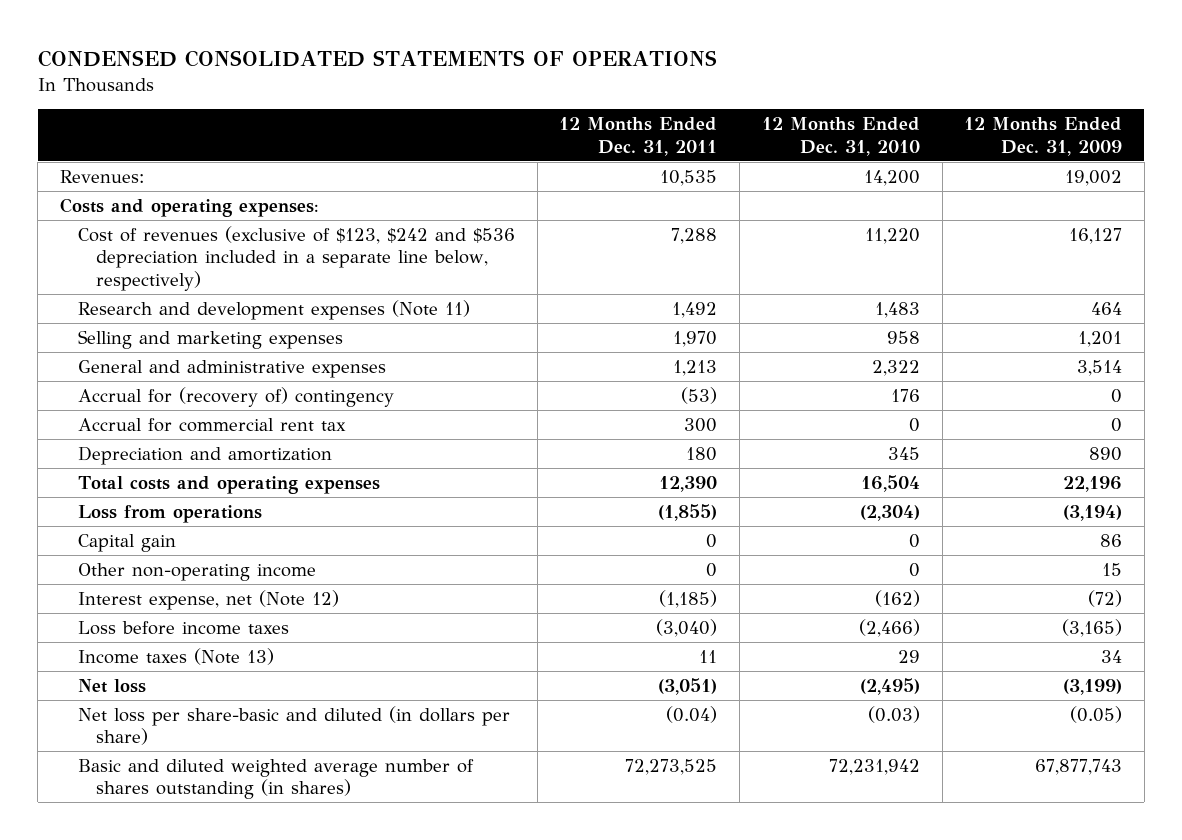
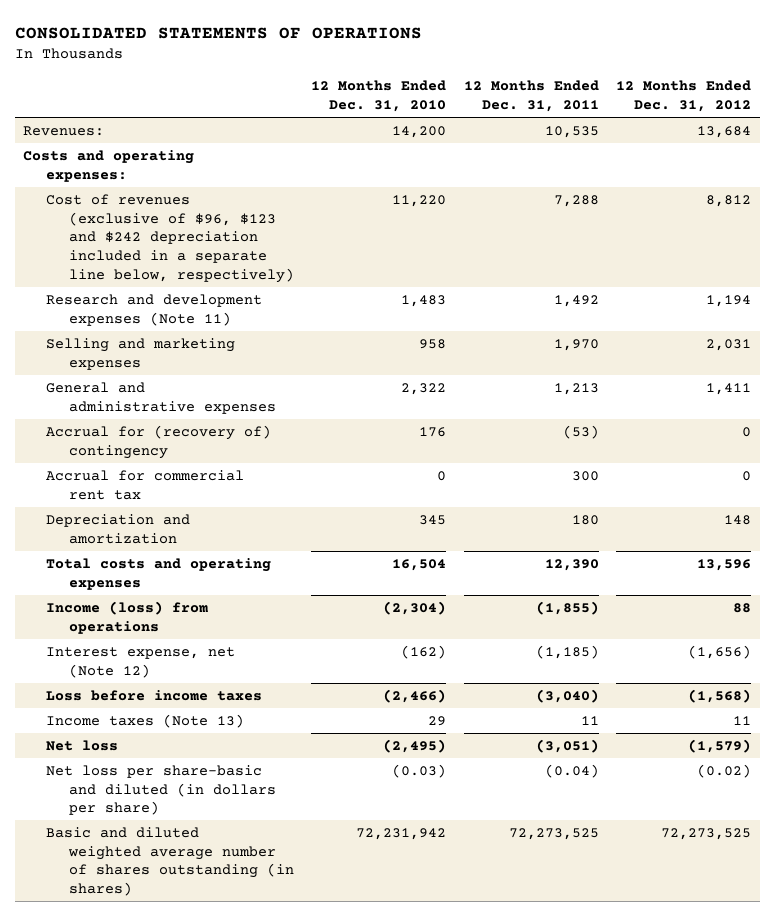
[37,50,717,68] CONDENSED CONSOLIDATED STATEMENTS OF OPERATIONS -> [14,27,422,40] CONSOLIDATED STATEMENTS OF OPERATIONS
[964,116,1123,156] 12 Months Ended Dec. 31, 2009 -> none
none -> [616,80,752,113] 12 Months Ended Dec. 31, 2012
[78,225,516,292] Cost of revenues (exclusive of $123, $242 and $536 depreciation included in a separate line below, respectively) -> [46,193,294,284] Cost of revenues (exclusive of $96, $123 and $242 depreciation included in a separate line below, respectively)
[78,533,177,552] Capital gain -> none
[78,562,317,581] Other non-operating income -> none
[78,504,263,523] Loss from operations -> [46,600,209,634] Income (loss) from operations

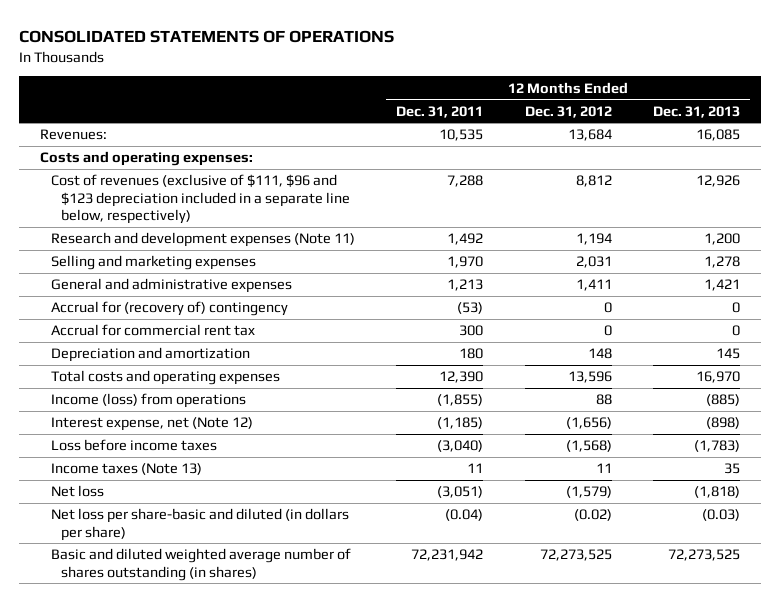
[311,80,447,113] 12 Months Ended Dec. 31, 2010 -> none
none -> [652,105,740,118] Dec. 31, 2013
[46,193,294,284] Cost of revenues (exclusive of $96, $123 and $242 depreciation included in a separate line below, respectively) -> [50,174,351,224] Cost of revenues (exclusive of $111, $96 and $123 depreciation included in a separate line below, respectively)
[508,827,599,840] 72,273,525 -> [411,549,484,562] 72,231,942

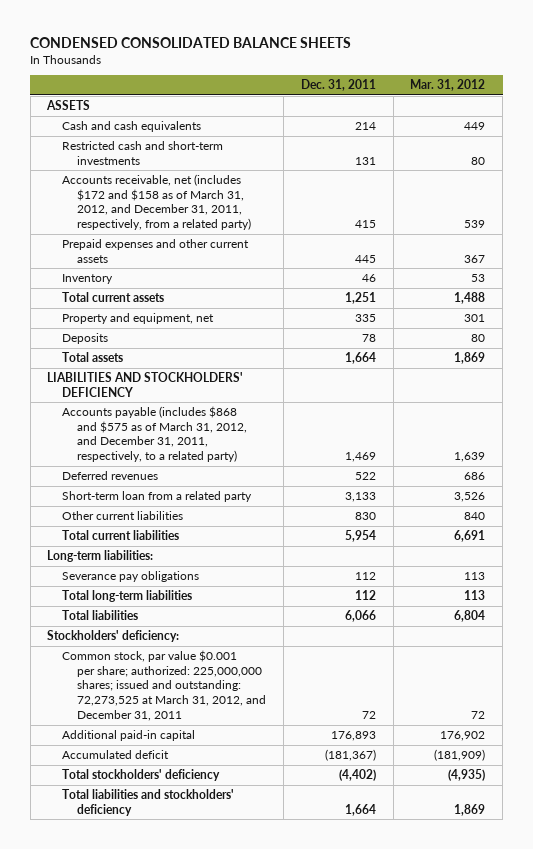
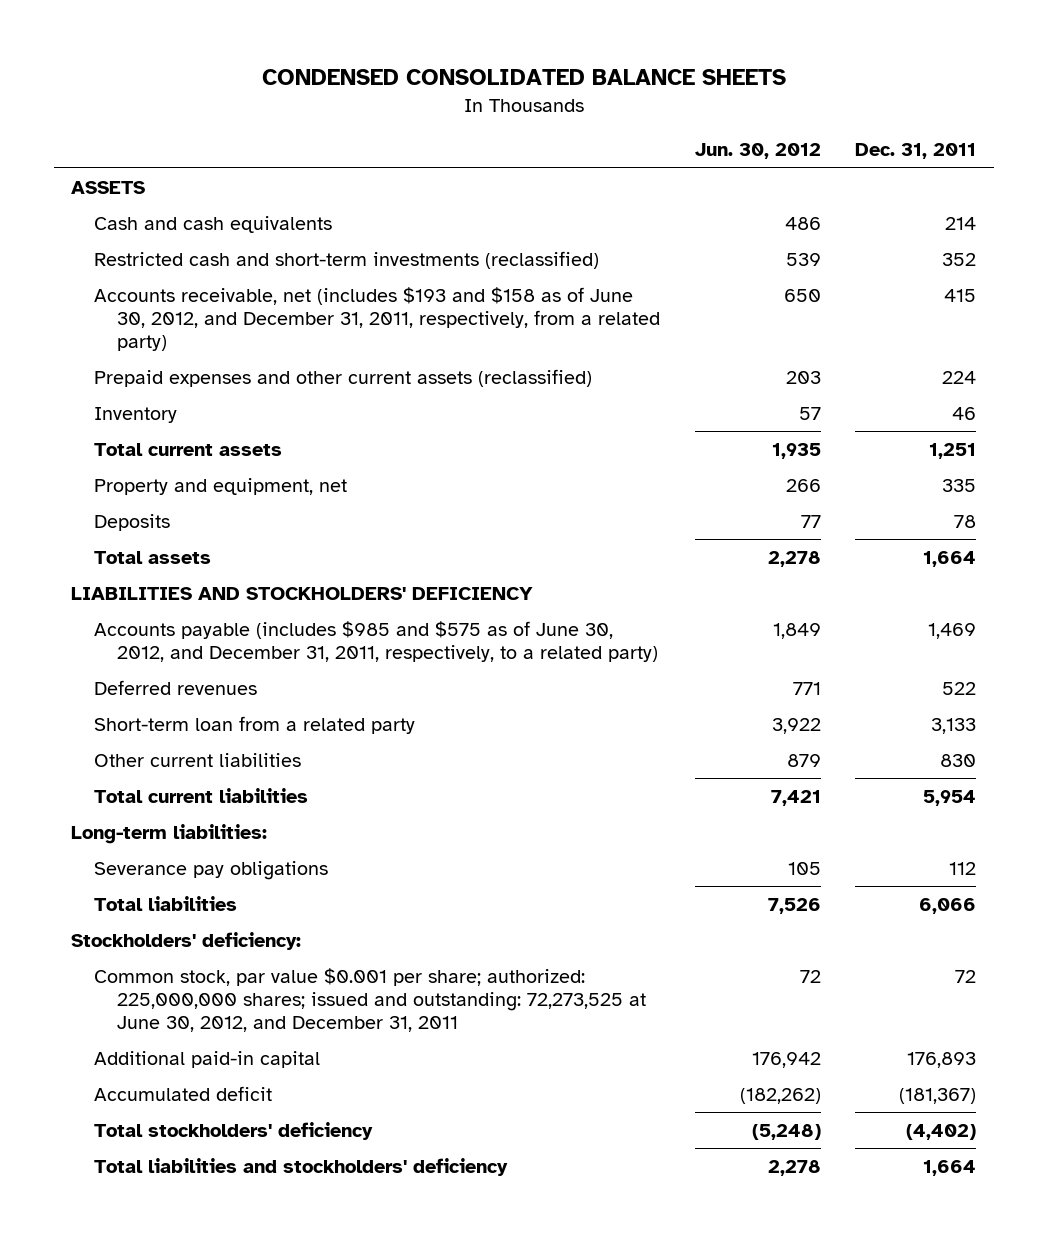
[410,79,486,92] Mar. 31, 2012 -> none
none -> [694,143,821,160] Jun. 30, 2012
[62,140,224,165] Restricted cash and short-term investments -> [94,250,600,269] Restricted cash and short-term investments (reclassified)
[354,156,376,165] 131 -> [942,252,977,266] 352
[62,173,252,231] Accounts receivable, net (includes $172 and $158 as of March 31, 2012, and December 31, 2011, respectively, from a related party) -> [94,286,661,351] Accounts receivable, net (includes $193 and $158 as of June 30, 2012, and December 31, 2011, respectively, from a related party)
[62,238,250,263] Prepaid expenses and other current assets -> [94,368,593,387] Prepaid expenses and other current assets (reclassified)
[354,254,376,263] 445 -> [942,370,977,384] 224
[62,405,248,463] Accounts payable (includes $868 and $575 as of March 31, 2012, and December 31, 2011, respectively, to a related party) -> [94,620,659,662] Accounts payable (includes $985 and $575 as of June 30, 2012, and December 31, 2011, respectively, to a related party)
[62,589,193,602] Total long-term liabilities -> none
[62,649,267,721] Common stock, par value $0.001 per share; authorized: 225,000,000 shares; issued and outstanding: 72,273,525 at March 31, 2012, and December 31, 2011 -> [94,967,647,1032] Common stock, par value $0.001 per share; authorized: 225,000,000 shares; issued and outstanding: 72,273,525 at June 30, 2012, and December 31, 2011

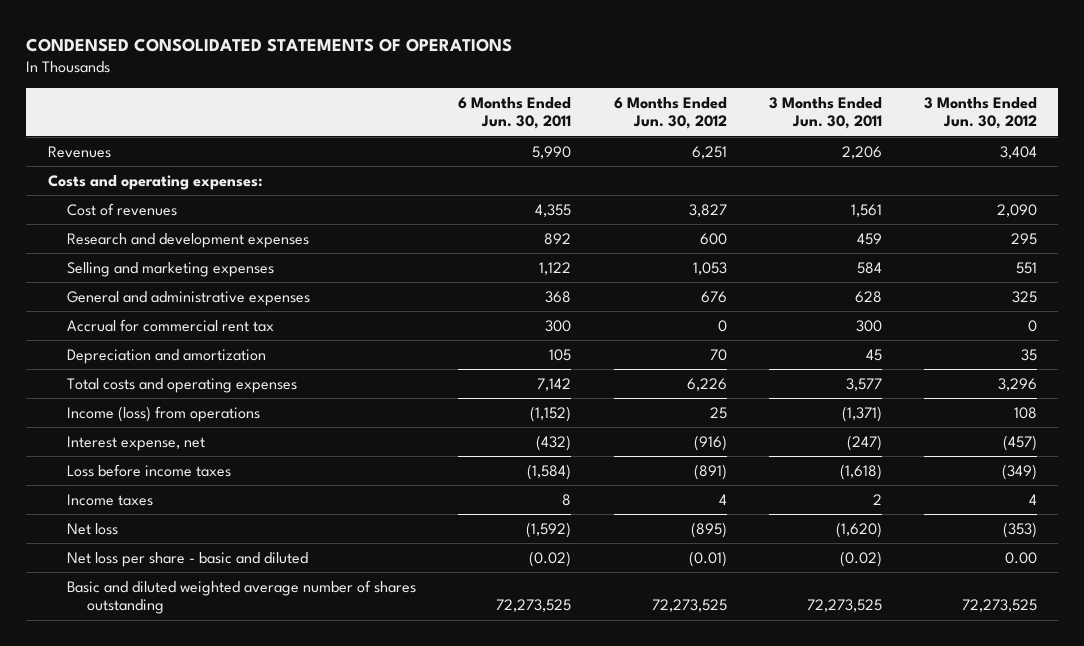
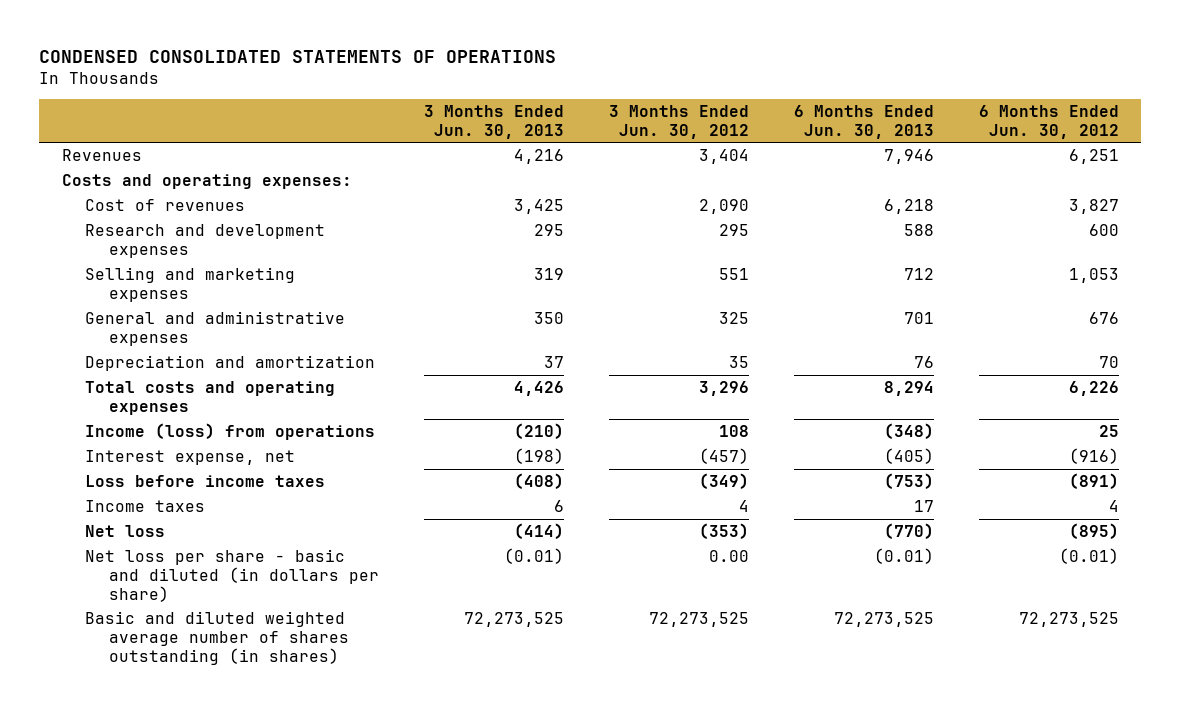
[458,96,572,130] 6 Months Ended Jun. 30, 2011 -> none
[768,96,882,130] 3 Months Ended Jun. 30, 2011 -> none
none -> [424,104,565,139] 3 Months Ended Jun. 30, 2013
none -> [793,104,934,139] 6 Months Ended Jun. 30, 2013
[67,318,275,332] Accrual for commercial rent tax -> none
[67,551,309,567] Net loss per share - basic and diluted -> [85,549,380,602] Net loss per share - basic and diluted (in dollars per share)
[67,579,417,615] Basic and diluted weighted average number of shares outstanding -> [85,611,350,665] Basic and diluted weighted average number of shares outstanding (in shares)

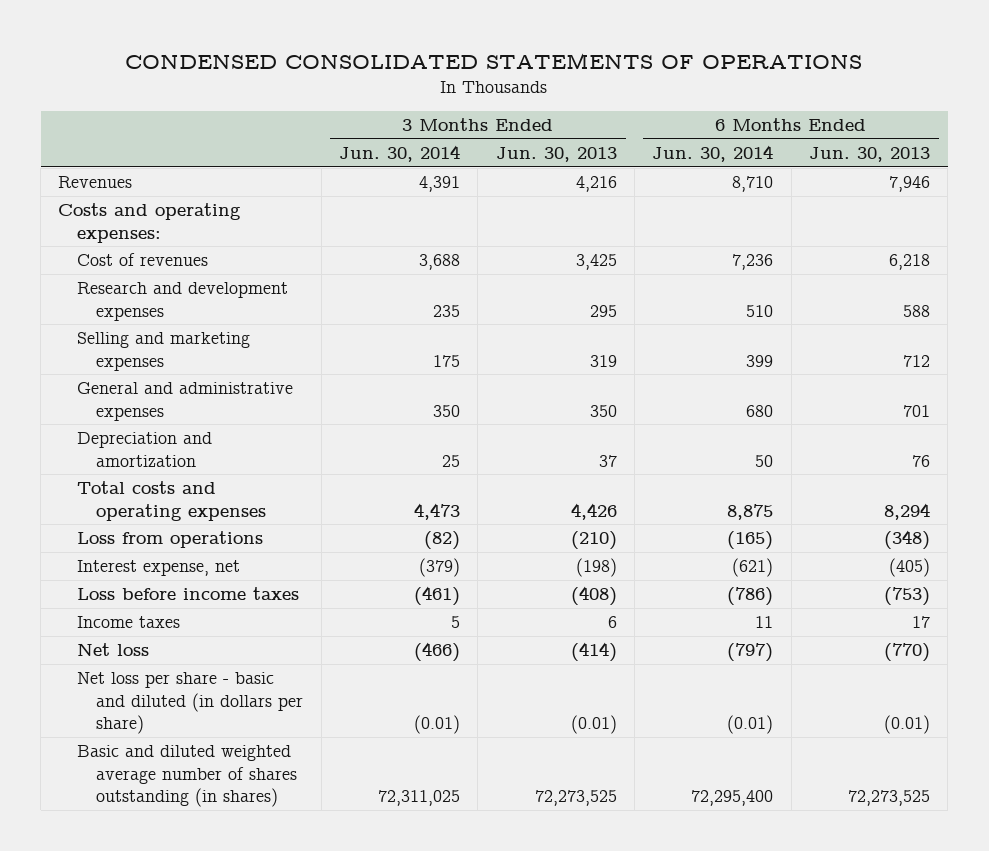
[608,104,749,139] 3 Months Ended Jun. 30, 2012 -> none
[978,104,1119,139] 6 Months Ended Jun. 30, 2012 -> none
none -> [339,145,461,163] Jun. 30, 2014
none -> [652,145,774,163] Jun. 30, 2014
[85,423,376,441] Income (loss) from operations -> [77,531,264,549] Loss from operations

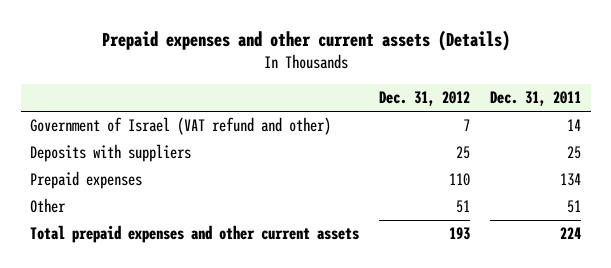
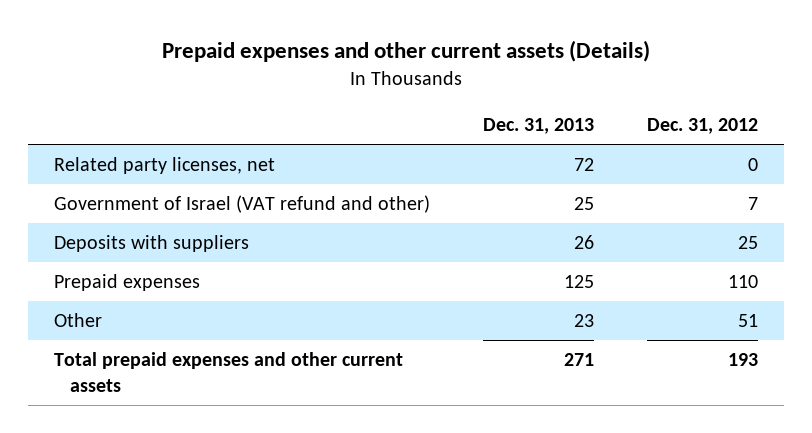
[490,91,582,107] Dec. 31, 2011 -> none
none -> [482,117,594,134] Dec. 31, 2013
none -> [54,157,276,175] Related party licenses, net

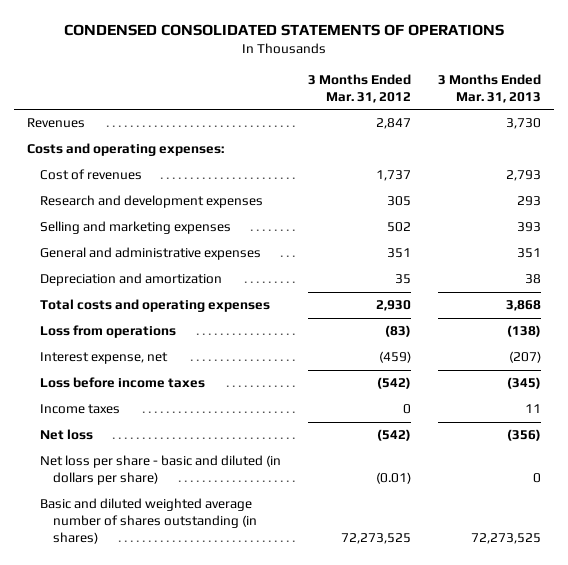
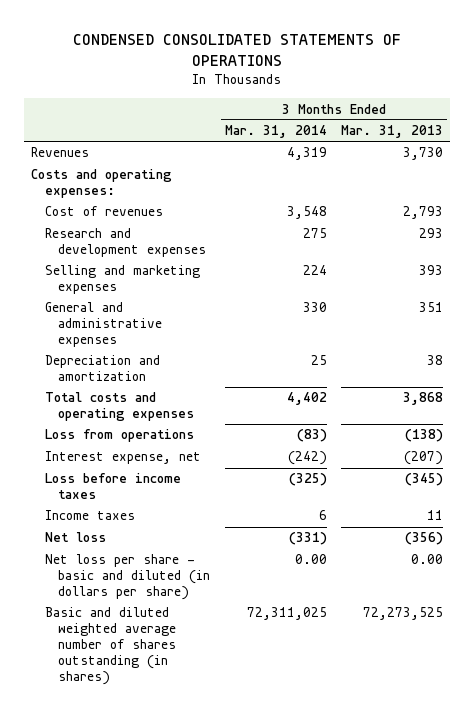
[308,74,412,103] 3 Months Ended Mar. 31, 2012 -> none
none -> [224,125,327,139] Mar. 31, 2014
[532,473,541,484] 0 -> [411,554,444,565] 0.00

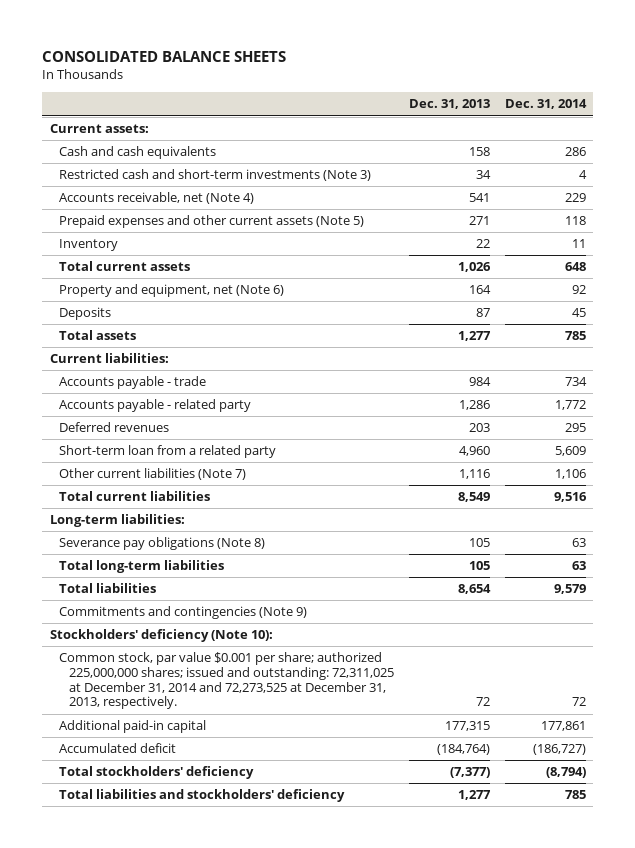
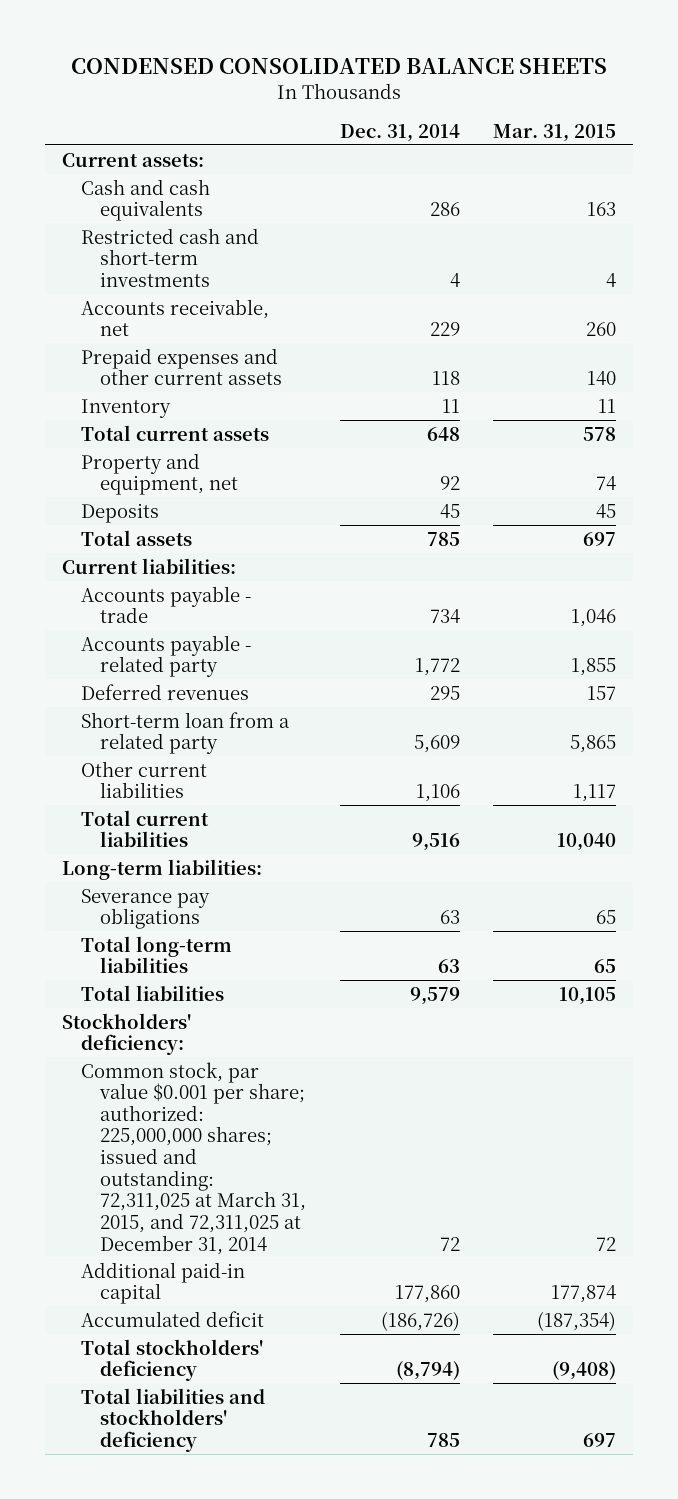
[42,51,287,63] CONSOLIDATED BALANCE SHEETS -> [70,57,607,74] CONDENSED CONSOLIDATED BALANCE SHEETS
[408,99,490,110] Dec. 31, 2013 -> none
none -> [493,123,617,142] Mar. 31, 2015
[59,169,372,182] Restricted cash and short-term investments (Note 3) -> [80,227,259,287] Restricted cash and short-term investments
[59,192,255,205] Accounts receivable, net (Note 4) -> [80,298,269,337] Accounts receivable, net
[59,215,365,229] Prepaid expenses and other current assets (Note 5) -> [80,347,282,386] Prepaid expenses and other current assets
[59,284,285,298] Property and equipment, net (Note 6) -> [80,452,238,496] Property and equipment, net
[59,468,247,481] Other current liabilities (Note 7) -> [80,760,207,799] Other current liabilities
[59,537,266,551] Severance pay obligations (Note 8) -> [80,888,210,930] Severance pay obligations
[59,606,308,620] Commitments and contingencies (Note 9) -> none
[49,629,273,643] Stockholders' deficiency (Note 10): -> [61,1012,191,1056] Stockholders' deficiency:
[59,652,395,710] Common stock, par value $0.001 per share; authorized 225,000,000 shares; issued and outstanding: 72,311,025 at December 31, 2014 and 72,273,525 at December 31, 2013, respectively. -> [80,1061,306,1255] Common stock, par value $0.001 per share; authorized: 225,000,000 shares; issued and outstanding: 72,311,025 at March 31, 2015, and 72,311,025 at December 31, 2014
[540,721,586,732] 177,861 -> [394,1285,460,1304] 177,860
[532,744,586,756] (186,727) -> [380,1310,460,1331] (186,726)

